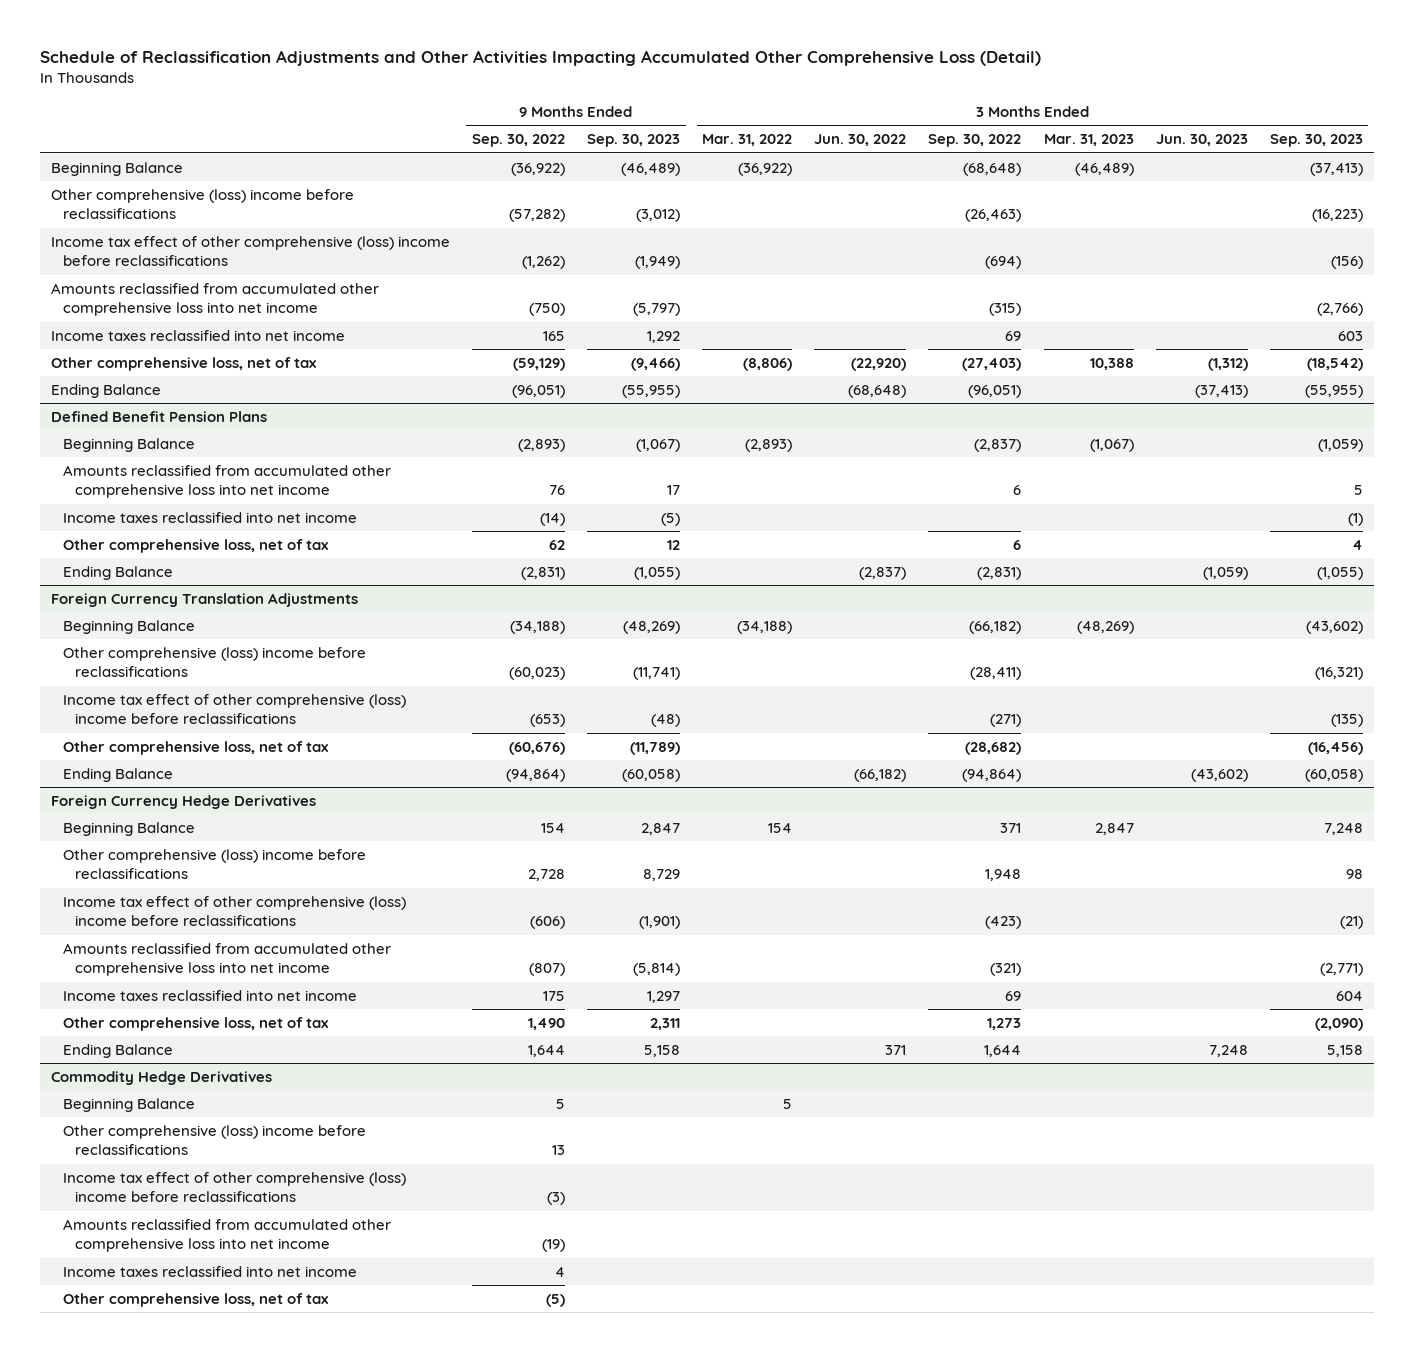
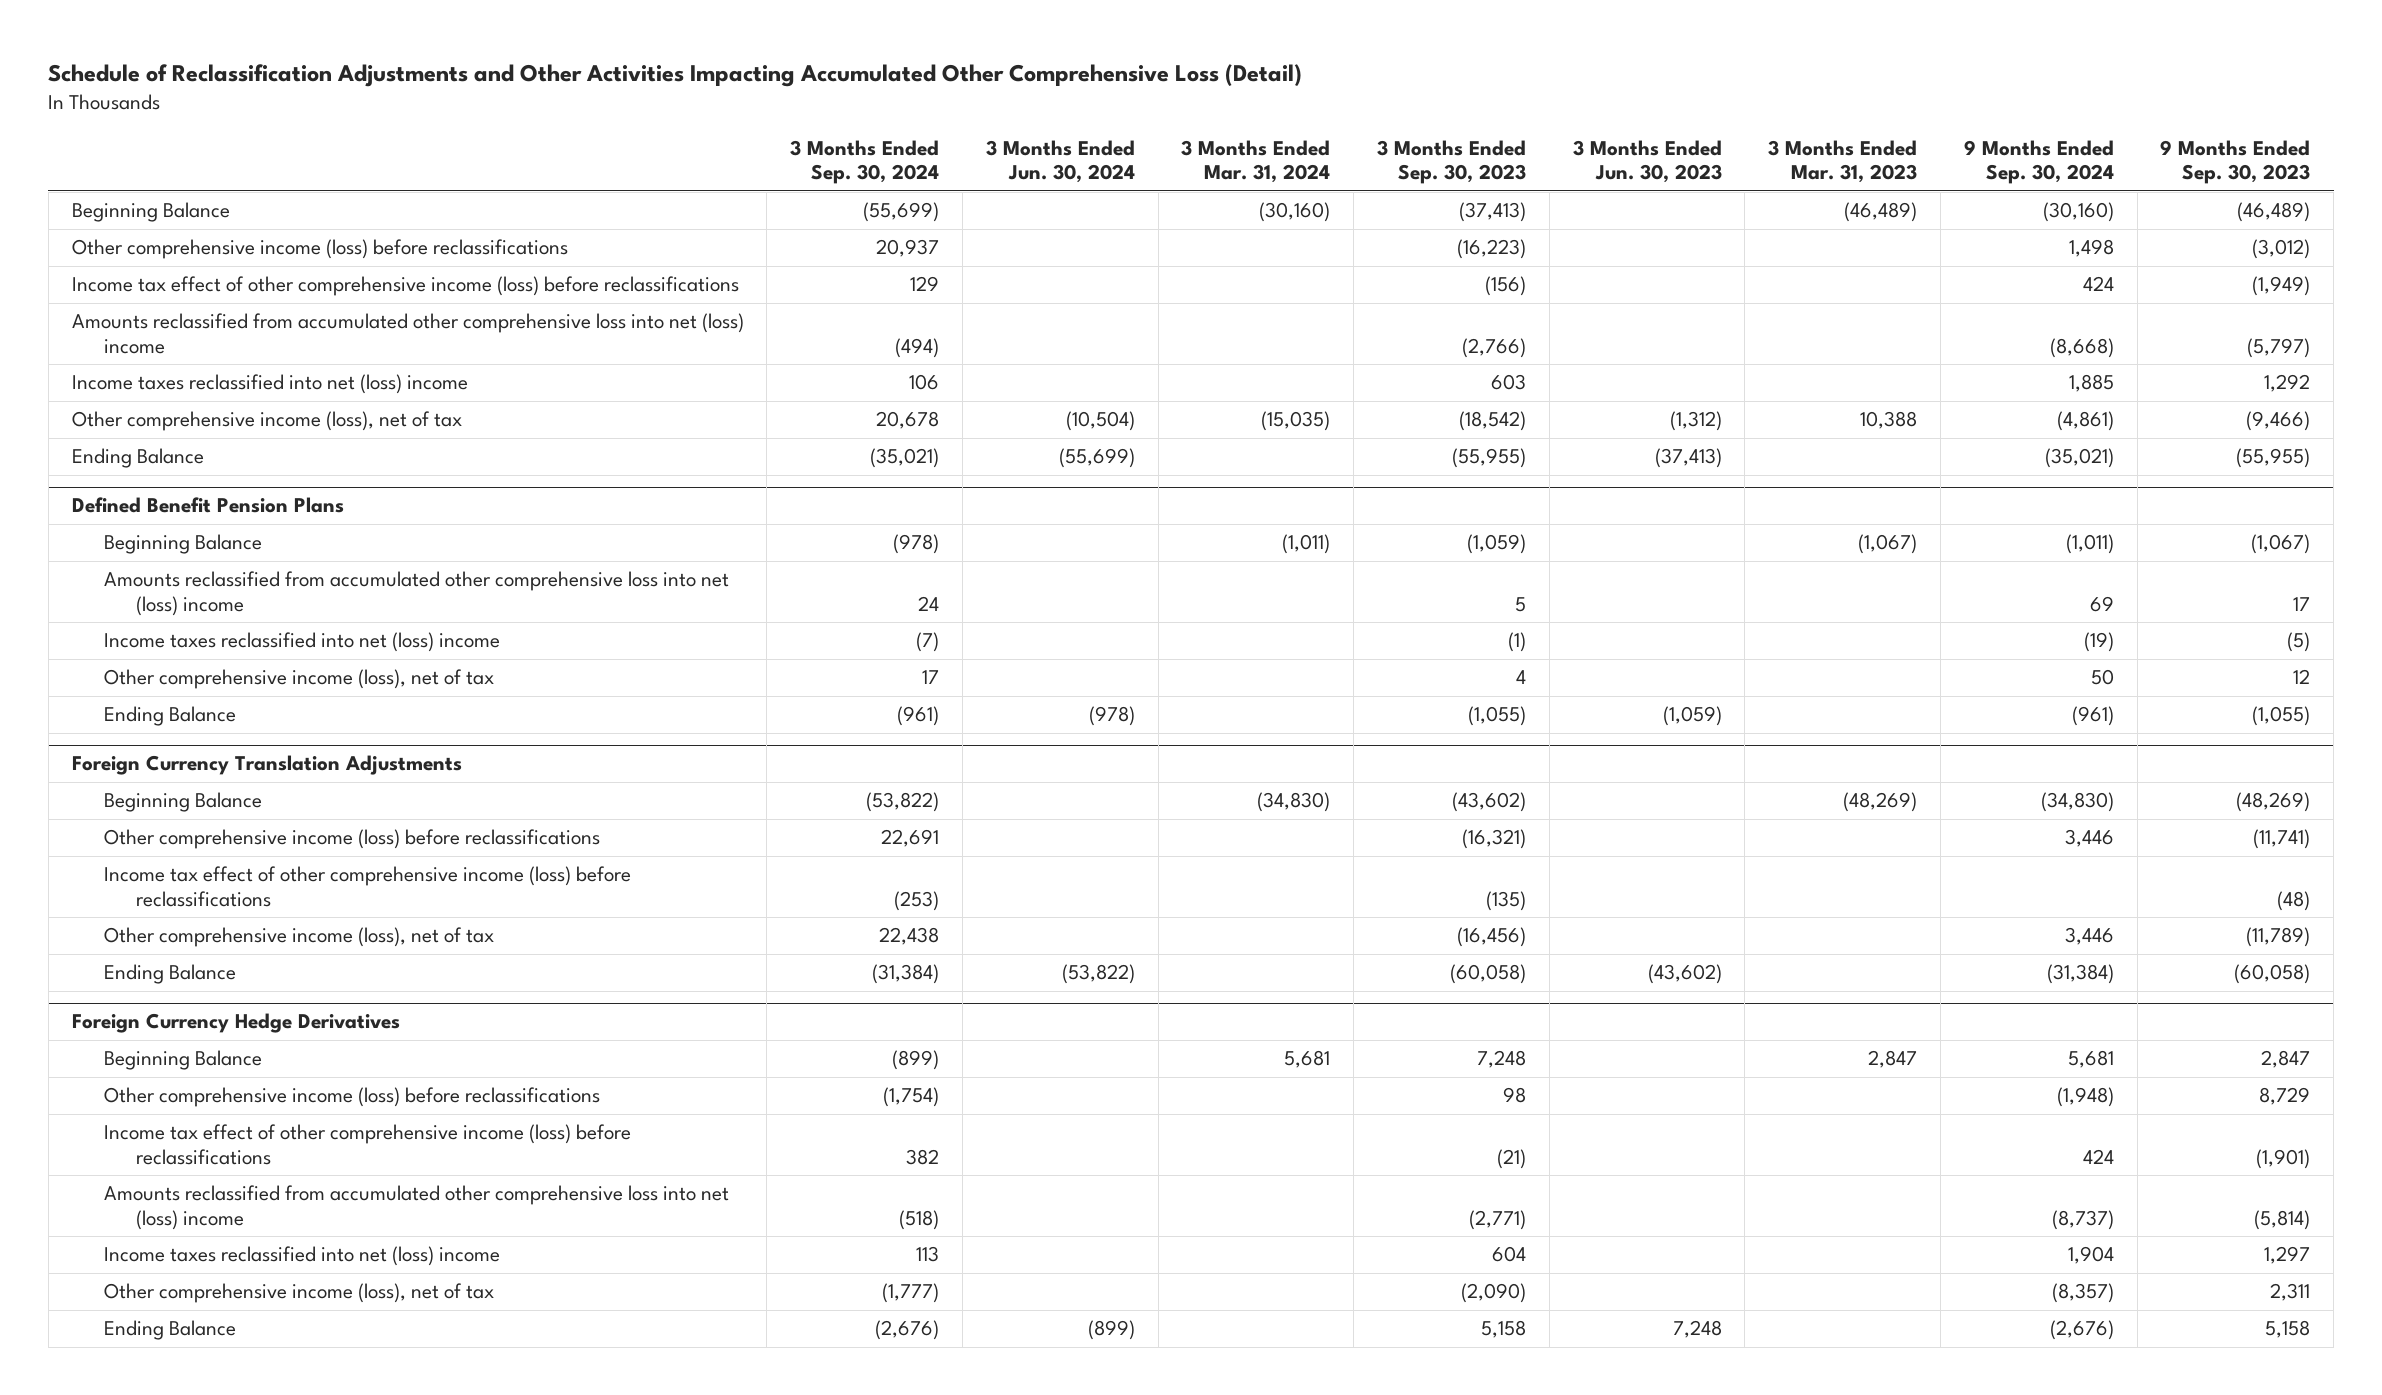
[471,134,565,148] Sep. 30, 2022 -> none
[702,134,793,147] Mar. 31, 2022 -> none
[814,134,907,147] Jun. 30, 2022 -> none
[928,134,1022,148] Sep. 30, 2022 -> none
none -> [790,139,940,185] 3 Months Ended Sep. 30, 2024
none -> [985,139,1135,184] 3 Months Ended Jun. 30, 2024
none -> [1181,139,1331,184] 3 Months Ended Mar. 31, 2024
none -> [1963,139,2114,185] 9 Months Ended Sep. 30, 2024
[50,188,354,220] Other comprehensive (loss) income before reclassifications -> [71,239,568,260] Other comprehensive income (loss) before reclassifications
[50,235,450,267] Income tax effect of other comprehensive (loss) income before reclassifications -> [71,276,739,297] Income tax effect of other comprehensive income (loss) before reclassifications
[50,282,379,317] Amounts reclassified from accumulated other comprehensive loss into net income -> [71,313,744,354] Amounts reclassified from accumulated other comprehensive loss into net (loss) income
[50,329,345,341] Income taxes reclassified into net income -> [71,374,468,395] Income taxes reclassified into net (loss) income
[50,356,317,371] Other comprehensive loss, net of tax -> [71,411,462,432] Other comprehensive income (loss), net of tax
[63,464,392,499] Amounts reclassified from accumulated other comprehensive loss into net income -> [103,571,729,616] Amounts reclassified from accumulated other comprehensive loss into net (loss) income
[63,511,358,523] Income taxes reclassified into net income -> [103,632,500,653] Income taxes reclassified into net (loss) income
[63,538,330,553] Other comprehensive loss, net of tax -> [103,669,494,690] Other comprehensive income (loss), net of tax
[63,646,367,678] Other comprehensive (loss) income before reclassifications -> [103,829,600,850] Other comprehensive income (loss) before reclassifications
[63,693,407,725] Income tax effect of other comprehensive (loss) income before reclassifications -> [103,866,631,907] Income tax effect of other comprehensive income (loss) before reclassifications
[63,740,330,755] Other comprehensive loss, net of tax -> [103,927,494,948] Other comprehensive income (loss), net of tax
[63,848,367,880] Other comprehensive (loss) income before reclassifications -> [103,1087,600,1108] Other comprehensive income (loss) before reclassifications
[63,895,407,927] Income tax effect of other comprehensive (loss) income before reclassifications -> [103,1124,631,1165] Income tax effect of other comprehensive income (loss) before reclassifications
[63,942,392,977] Amounts reclassified from accumulated other comprehensive loss into net income -> [103,1185,729,1230] Amounts reclassified from accumulated other comprehensive loss into net (loss) income
[63,989,358,1001] Income taxes reclassified into net income -> [103,1246,500,1267] Income taxes reclassified into net (loss) income
[63,1016,330,1031] Other comprehensive loss, net of tax -> [103,1283,494,1304] Other comprehensive income (loss), net of tax
[50,1070,272,1085] Commodity Hedge Derivatives -> none
[63,1097,196,1112] Beginning Balance -> none
[63,1124,367,1156] Other comprehensive (loss) income before reclassifications -> none
[63,1171,407,1203] Income tax effect of other comprehensive (loss) income before reclassifications -> none
[63,1218,392,1253] Amounts reclassified from accumulated other comprehensive loss into net income -> none
[63,1265,358,1277] Income taxes reclassified into net income -> none
[63,1292,330,1307] Other comprehensive loss, net of tax -> none

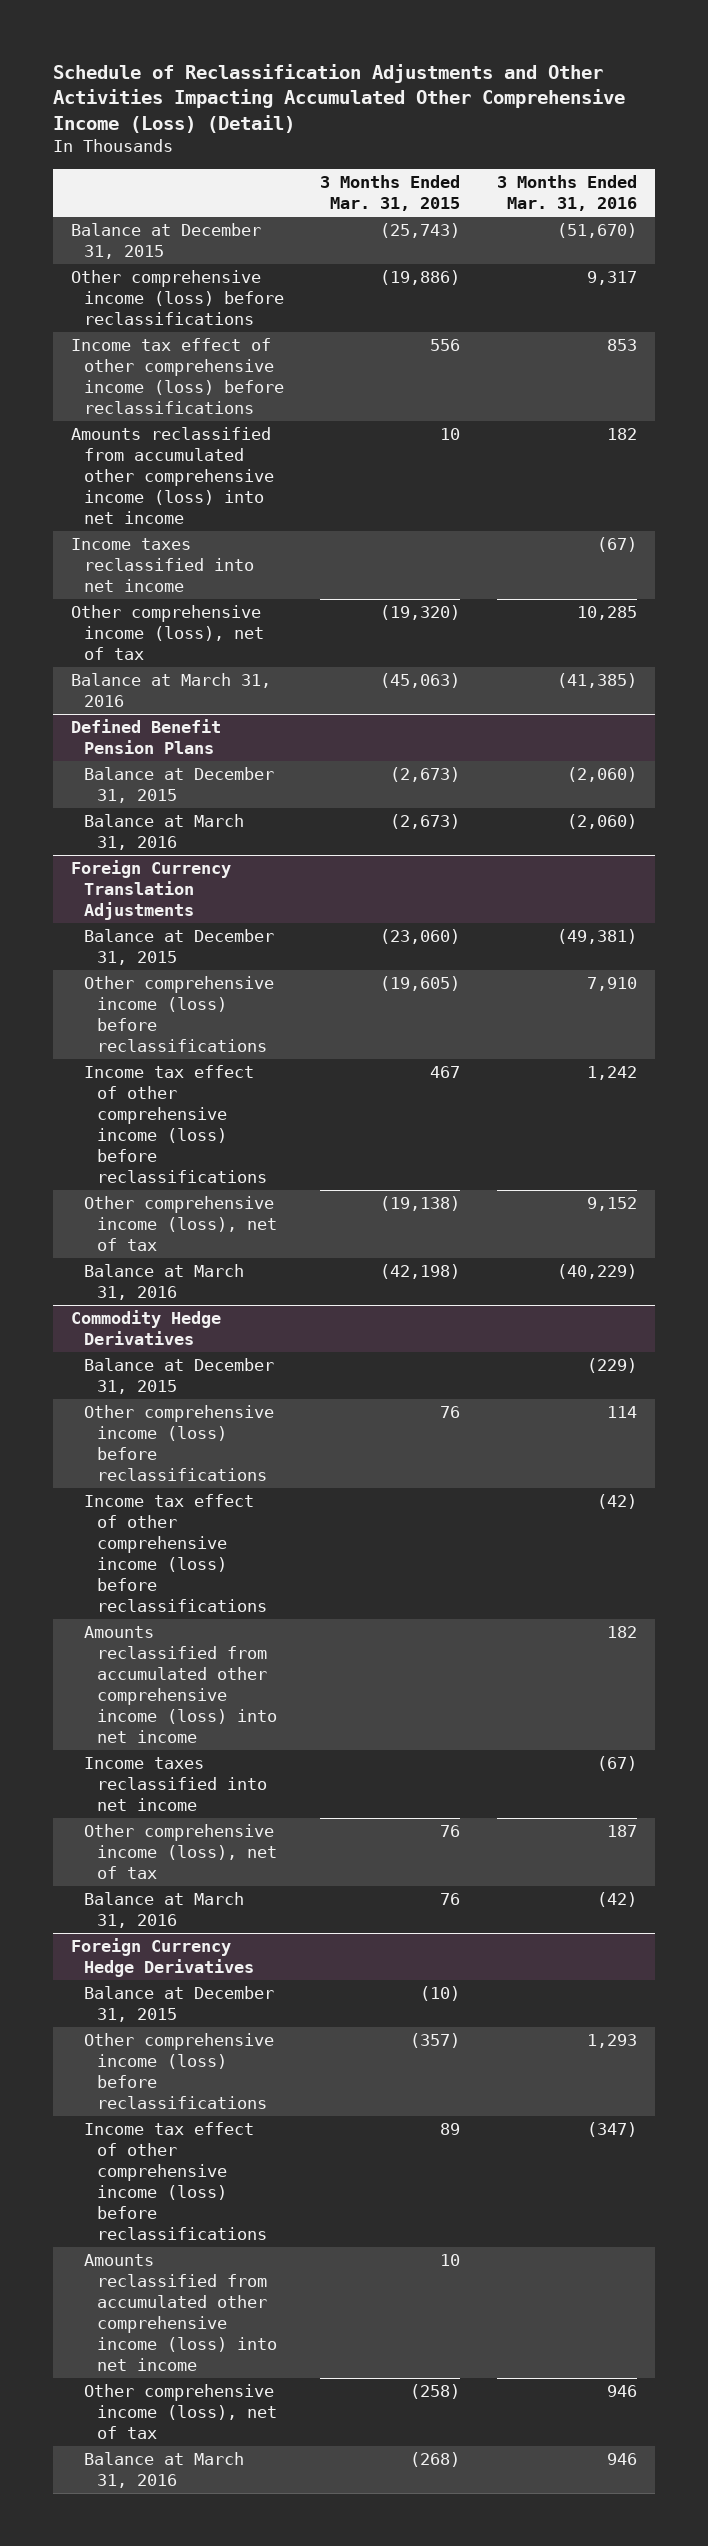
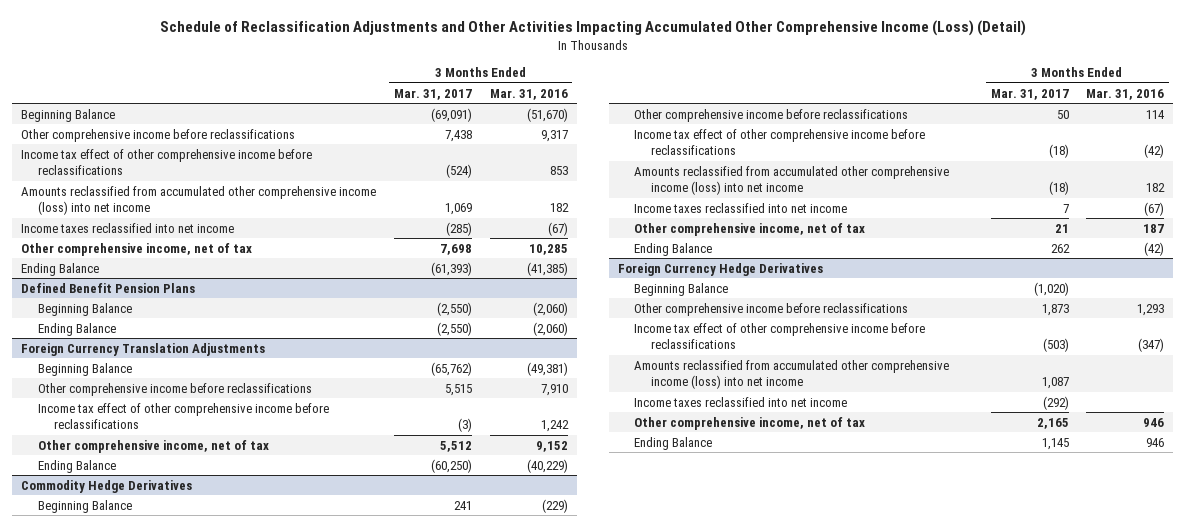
[320,175,461,212] 3 Months Ended Mar. 31, 2015 -> none
none -> [393,88,472,100] Mar. 31, 2017
[71,223,262,260] Balance at December 31, 2015 -> [21,108,116,122] Beginning Balance
[71,270,285,326] Other comprehensive income (loss) before reclassifications -> [21,128,296,142] Other comprehensive income before reclassifications
[71,338,285,415] Income tax effect of other comprehensive income (loss) before reclassifications -> [21,148,313,176] Income tax effect of other comprehensive income before reclassifications
[71,605,265,661] Other comprehensive income (loss), net of tax -> [21,242,253,256] Other comprehensive income, net of tax
[71,673,272,708] Balance at March 31, 2016 -> [21,262,100,276] Ending Balance
[84,767,275,804] Balance at December 31, 2015 -> [37,302,132,316] Beginning Balance
[84,814,245,851] Balance at March 31, 2016 -> [37,322,116,336] Ending Balance
[84,929,275,966] Balance at December 31, 2015 -> [37,362,132,376] Beginning Balance
[84,976,275,1053] Other comprehensive income (loss) before reclassifications -> [37,382,312,396] Other comprehensive income before reclassifications
[84,1065,267,1184] Income tax effect of other comprehensive income (loss) before reclassifications -> [37,402,329,430] Income tax effect of other comprehensive income before reclassifications
[84,1196,277,1252] Other comprehensive income (loss), net of tax -> [37,439,269,453] Other comprehensive income, net of tax
[84,1264,245,1301] Balance at March 31, 2016 -> [37,459,116,473] Ending Balance
[84,1358,275,1395] Balance at December 31, 2015 -> [37,499,132,513] Beginning Balance
[84,1405,275,1482] Other comprehensive income (loss) before reclassifications -> [634,108,909,122] Other comprehensive income before reclassifications
[84,1494,267,1613] Income tax effect of other comprehensive income (loss) before reclassifications -> [634,128,926,156] Income tax effect of other comprehensive income before reclassifications
[84,1824,277,1880] Other comprehensive income (loss), net of tax -> [634,222,866,236] Other comprehensive income, net of tax
[84,1892,245,1929] Balance at March 31, 2016 -> [634,242,713,256] Ending Balance
[84,1986,275,2023] Balance at December 31, 2015 -> [634,282,729,296] Beginning Balance
[84,2033,275,2110] Other comprehensive income (loss) before reclassifications -> [634,302,909,316] Other comprehensive income before reclassifications
[84,2122,267,2241] Income tax effect of other comprehensive income (loss) before reclassifications -> [634,322,926,350] Income tax effect of other comprehensive income before reclassifications
none -> [634,396,848,407] Income taxes reclassified into net income
[84,2384,277,2440] Other comprehensive income (loss), net of tax -> [634,416,866,430] Other comprehensive income, net of tax
[84,2452,245,2489] Balance at March 31, 2016 -> [634,436,713,450] Ending Balance

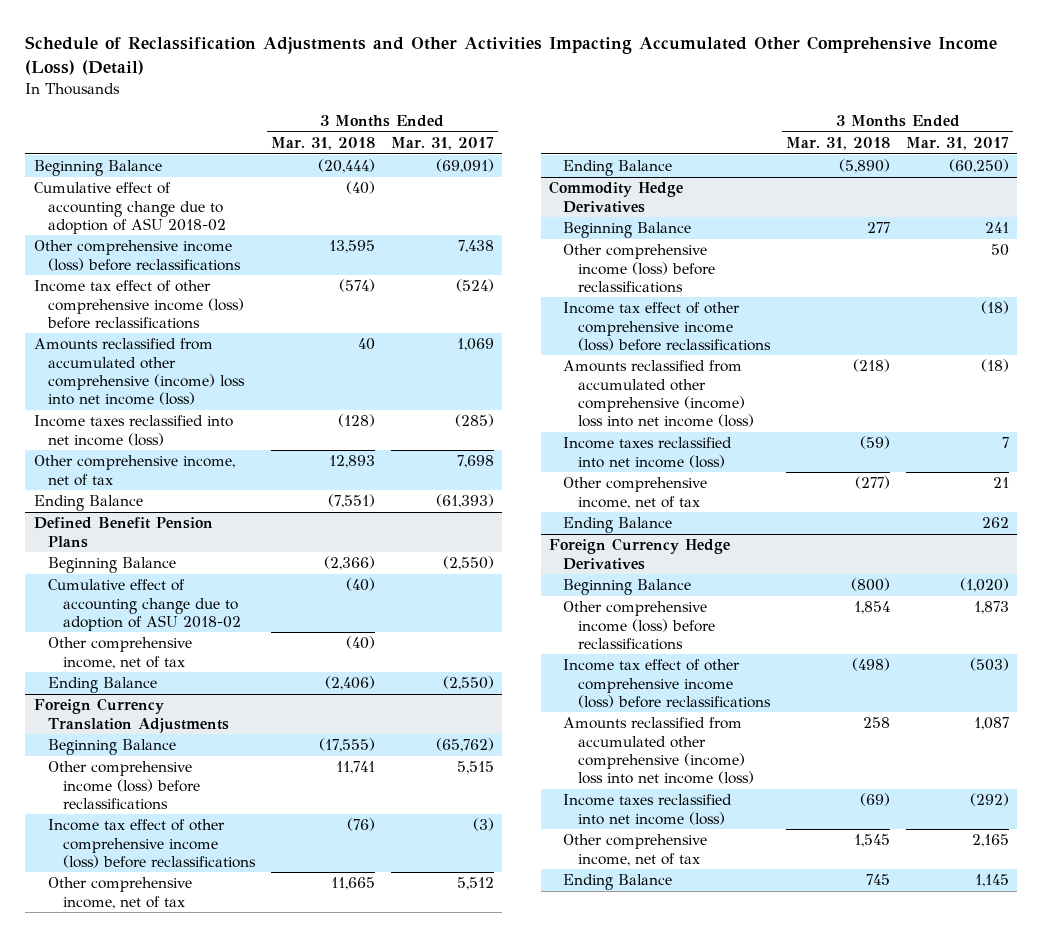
[489,88,568,100] Mar. 31, 2016 -> none
none -> [270,137,375,151] Mar. 31, 2018
none -> [33,182,227,234] Cumulative effect of accounting change due to adoption of ASU 2018-02
[21,128,296,142] Other comprehensive income before reclassifications -> [33,240,242,271] Other comprehensive income (loss) before reclassifications
[21,148,313,176] Income tax effect of other comprehensive income before reclassifications -> [33,280,245,329] Income tax effect of other comprehensive income (loss) before reclassifications
[21,185,377,216] Amounts reclassified from accumulated other comprehensive income (loss) into net income -> [33,338,246,405] Amounts reclassified from accumulated other comprehensive (income) loss into net income (loss)
[21,222,235,233] Income taxes reclassified into net income -> [33,415,233,446] Income taxes reclassified into net income (loss)
none -> [48,579,241,631] Cumulative effect of accounting change due to adoption of ASU 2018-02
none -> [48,637,193,669] Other comprehensive income, net of tax
[37,382,312,396] Other comprehensive income before reclassifications -> [48,761,200,810] Other comprehensive income (loss) before reclassifications
[37,402,329,430] Income tax effect of other comprehensive income before reclassifications -> [48,819,256,868] Income tax effect of other comprehensive income (loss) before reclassifications
[634,108,909,122] Other comprehensive income before reclassifications -> [563,244,715,293] Other comprehensive income (loss) before reclassifications
[634,128,926,156] Income tax effect of other comprehensive income before reclassifications -> [563,302,771,351] Income tax effect of other comprehensive income (loss) before reclassifications
[634,165,950,196] Amounts reclassified from accumulated other comprehensive income (loss) into net income -> [563,360,754,427] Amounts reclassified from accumulated other comprehensive (income) loss into net income (loss)
[634,202,848,213] Income taxes reclassified into net income -> [563,437,733,468] Income taxes reclassified into net income (loss)
[634,302,909,316] Other comprehensive income before reclassifications -> [563,601,715,650] Other comprehensive income (loss) before reclassifications
[634,322,926,350] Income tax effect of other comprehensive income before reclassifications -> [563,659,771,708] Income tax effect of other comprehensive income (loss) before reclassifications
[634,359,950,390] Amounts reclassified from accumulated other comprehensive income (loss) into net income -> [563,717,754,784] Amounts reclassified from accumulated other comprehensive (income) loss into net income (loss)
[634,396,848,407] Income taxes reclassified into net income -> [563,794,733,825] Income taxes reclassified into net income (loss)

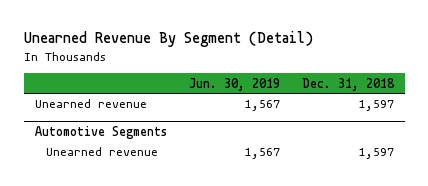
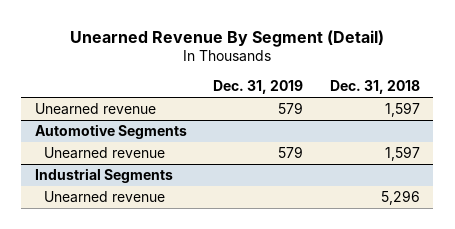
[188,77,280,91] Jun. 30, 2019 -> none
none -> [213,80,304,95] Dec. 31, 2019
none -> [34,167,173,183] Industrial Segments
none -> [44,190,166,203] Unearned revenue

